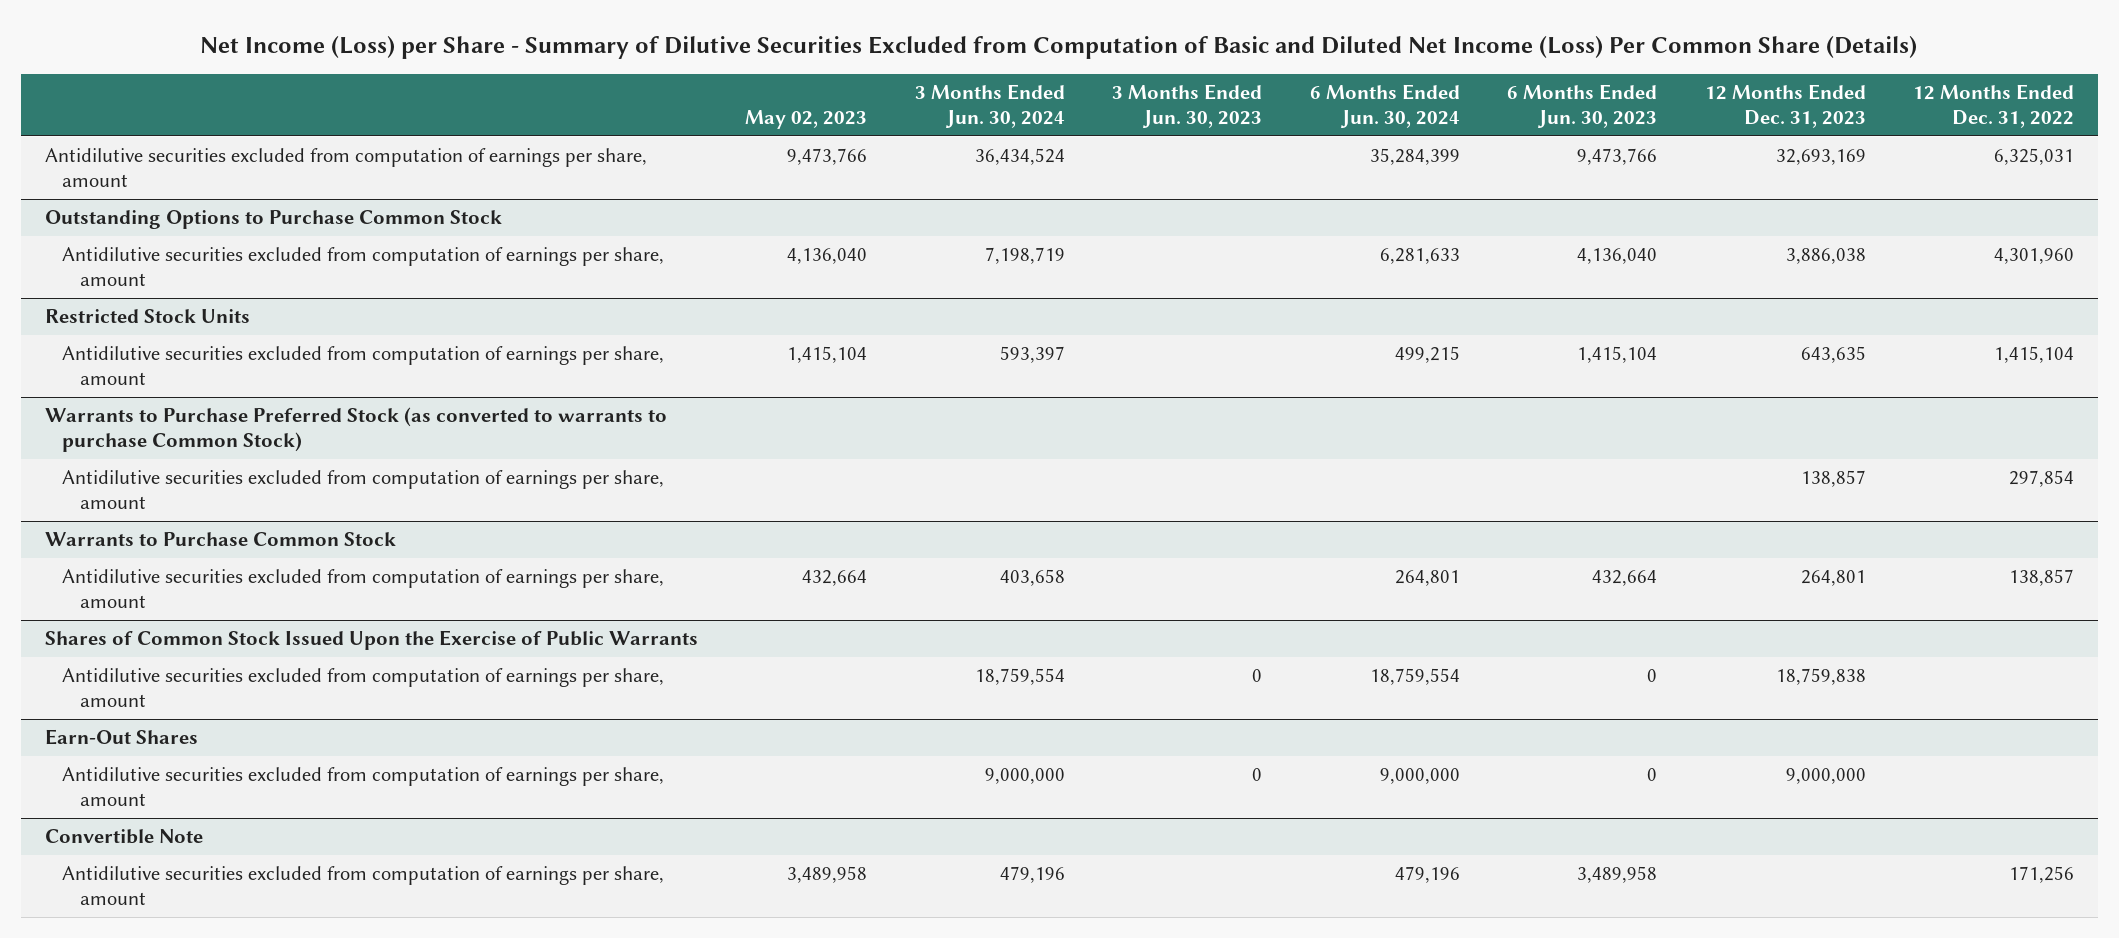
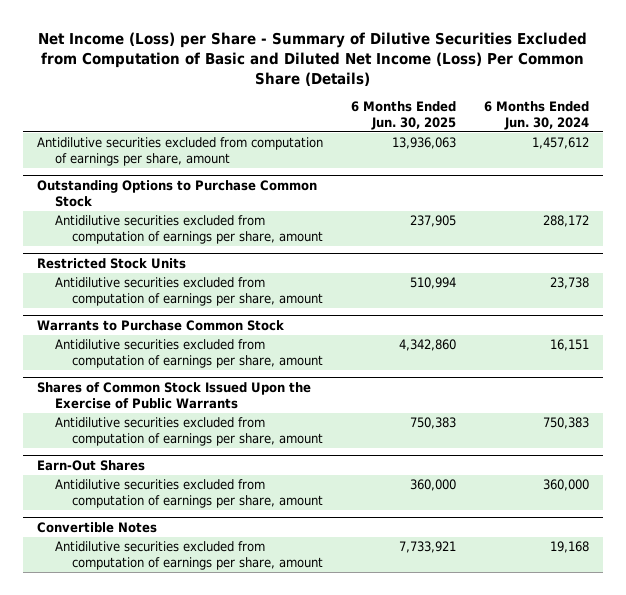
[745,109,868,129] May 02, 2023 -> none
[914,83,1065,128] 3 Months Ended Jun. 30, 2024 -> none
[1112,83,1263,128] 3 Months Ended Jun. 30, 2023 -> none
[1507,83,1658,128] 6 Months Ended Jun. 30, 2023 -> none
[1704,83,1866,128] 12 Months Ended Dec. 31, 2023 -> none
[1913,83,2075,128] 12 Months Ended Dec. 31, 2022 -> none
none -> [351,101,457,130] 6 Months Ended Jun. 30, 2025
[1369,148,1460,166] 35,284,399 -> [531,137,589,150] 1,457,612
[1379,248,1460,265] 6,281,633 -> [542,215,589,228] 288,172
[44,407,667,453] Warrants to Purchase Preferred Stock (as converted to warrants to purchase Common Stock) -> none
[62,470,665,510] Antidilutive securities excluded from computation of earnings per share, amount -> none
[1394,346,1460,364] 499,215 -> [549,277,589,290] 23,738
[1394,570,1460,587] 264,801 -> [549,339,589,352] 16,151
[1369,668,1460,686] 18,759,554 -> [542,417,589,430] 750,383
[1379,768,1460,785] 9,000,000 -> [542,479,589,492] 360,000
[44,829,203,845] Convertible Note -> [37,522,158,534] Convertible Notes
[1394,866,1460,884] 479,196 -> [549,541,589,554] 19,168

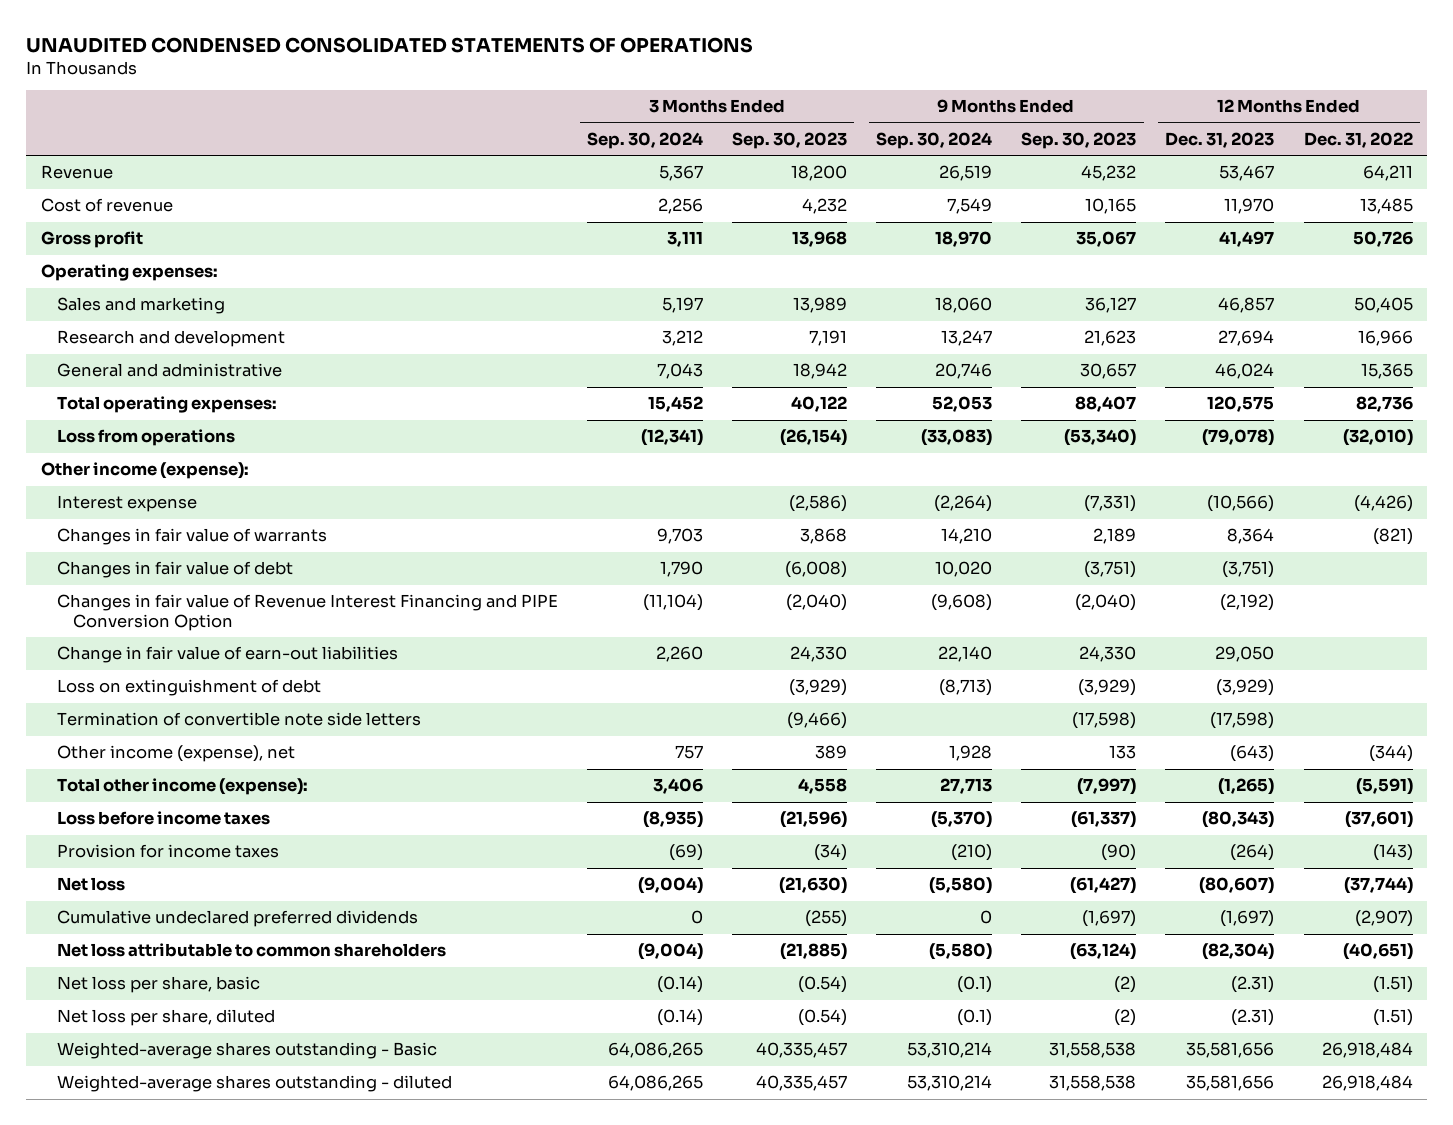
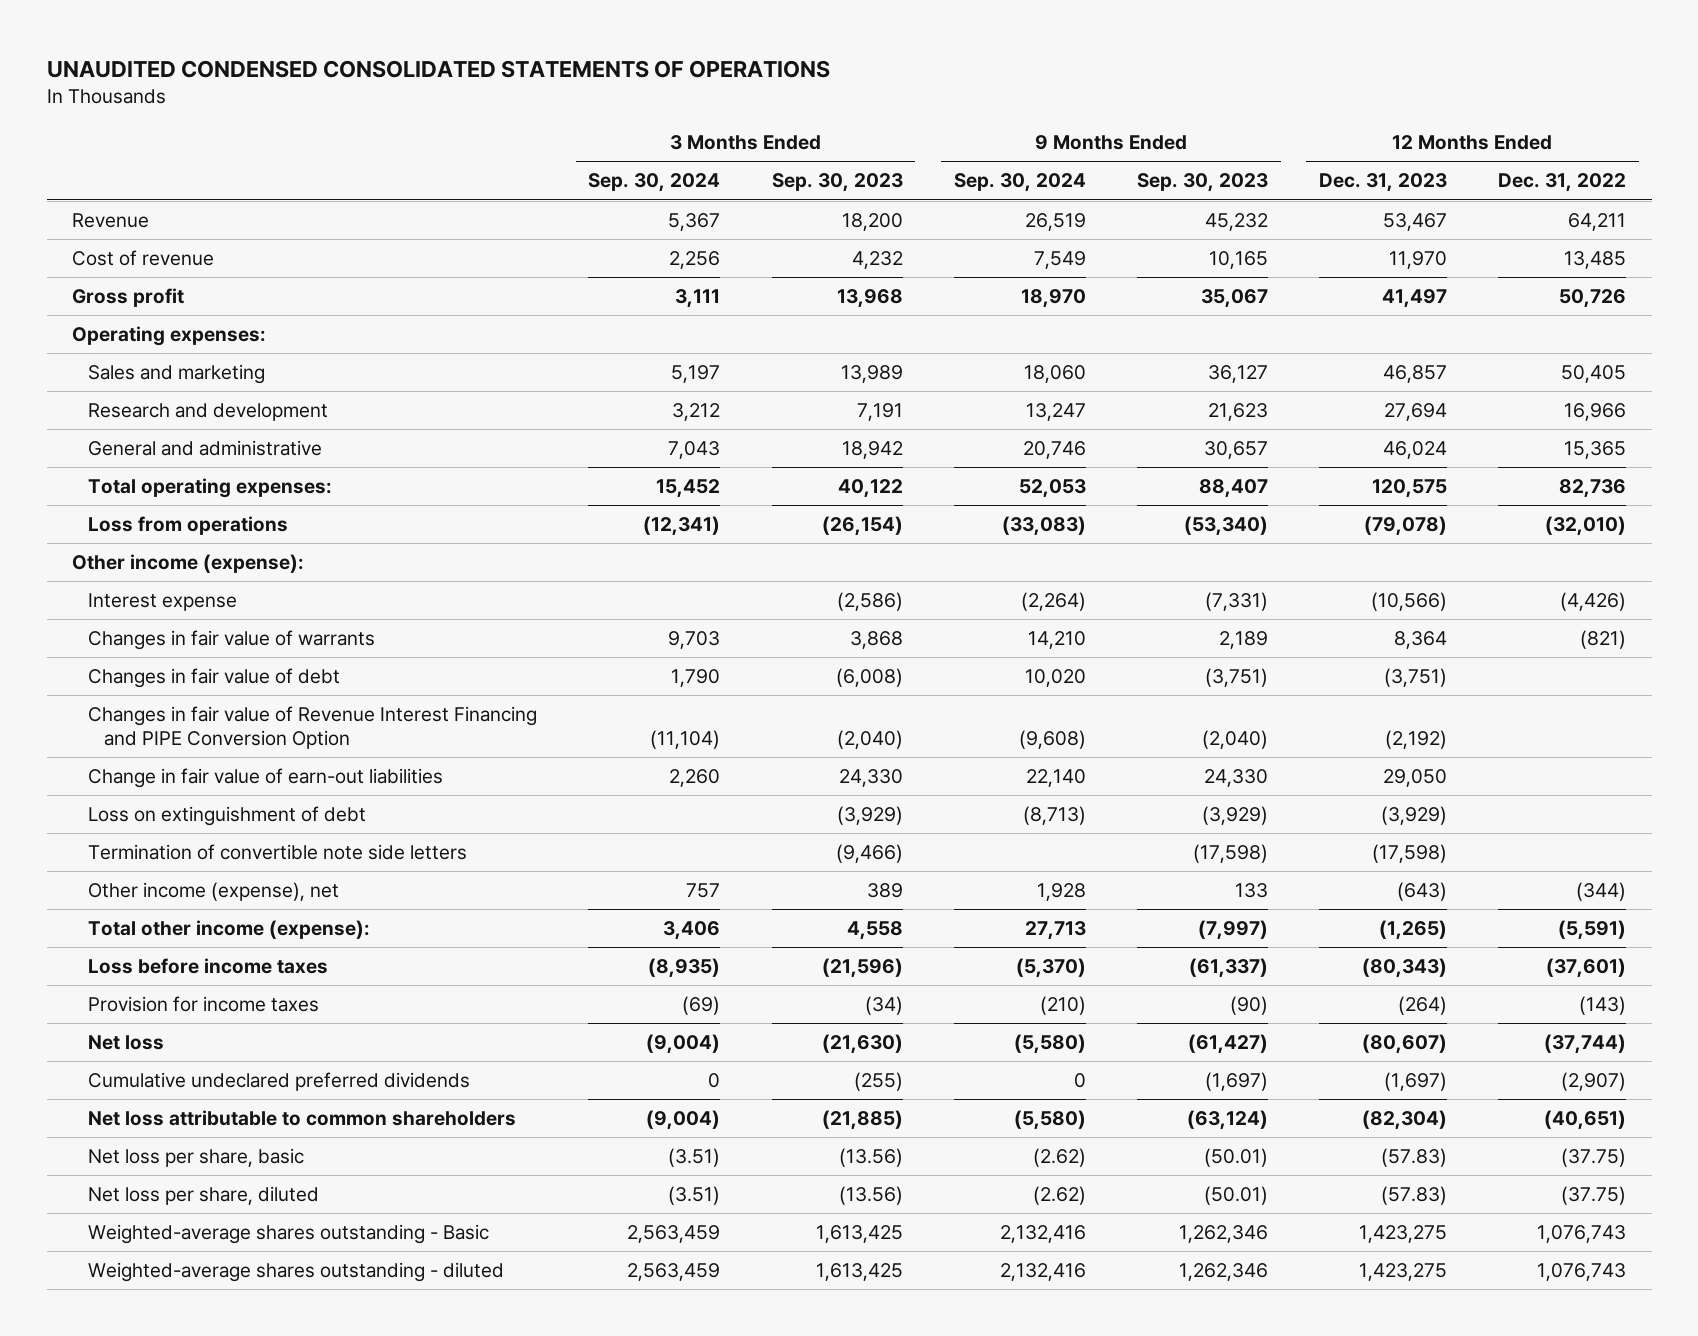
[657,976,704,994] (0.14) -> [668,1148,721,1168] (3.51)
[798,976,848,994] (0.54) -> [838,1148,903,1168] (13.56)
[957,976,993,994] (0.1) -> [1032,1148,1086,1168] (2.62)
[1114,976,1137,994] (2) -> [1203,1148,1268,1168] (50.01)
[1231,976,1275,994] (2.31) -> [1380,1148,1447,1168] (57.83)
[1372,976,1413,994] (1.51) -> [1561,1148,1627,1168] (37.75)
[657,1009,704,1027] (0.14) -> [668,1186,721,1206] (3.51)
[798,1009,848,1027] (0.54) -> [838,1186,903,1206] (13.56)
[957,1009,993,1027] (0.1) -> [1032,1186,1086,1206] (2.62)
[1114,1009,1137,1027] (2) -> [1203,1186,1268,1206] (50.01)
[1231,1009,1275,1027] (2.31) -> [1380,1186,1447,1206] (57.83)
[1372,1009,1413,1027] (1.51) -> [1561,1186,1627,1206] (37.75)
[608,1042,704,1059] 64,086,265 -> [627,1225,721,1244] 2,563,459
[756,1042,848,1059] 40,335,457 -> [815,1225,903,1244] 1,613,425
[907,1042,993,1059] 53,310,214 -> [999,1225,1086,1244] 2,132,416
[1049,1042,1137,1059] 31,558,538 -> [1178,1225,1268,1244] 1,262,346
[1186,1042,1275,1059] 35,581,656 -> [1358,1225,1447,1244] 1,423,275
[1321,1042,1413,1059] 26,918,484 -> [1537,1225,1627,1244] 1,076,743
[608,1075,704,1092] 64,086,265 -> [627,1263,721,1282] 2,563,459
[756,1075,848,1092] 40,335,457 -> [815,1263,903,1282] 1,613,425
[907,1075,993,1092] 53,310,214 -> [999,1263,1086,1282] 2,132,416
[1049,1075,1137,1092] 31,558,538 -> [1178,1263,1268,1282] 1,262,346
[1186,1075,1275,1092] 35,581,656 -> [1358,1263,1447,1282] 1,423,275
[1321,1075,1413,1092] 26,918,484 -> [1537,1263,1627,1282] 1,076,743

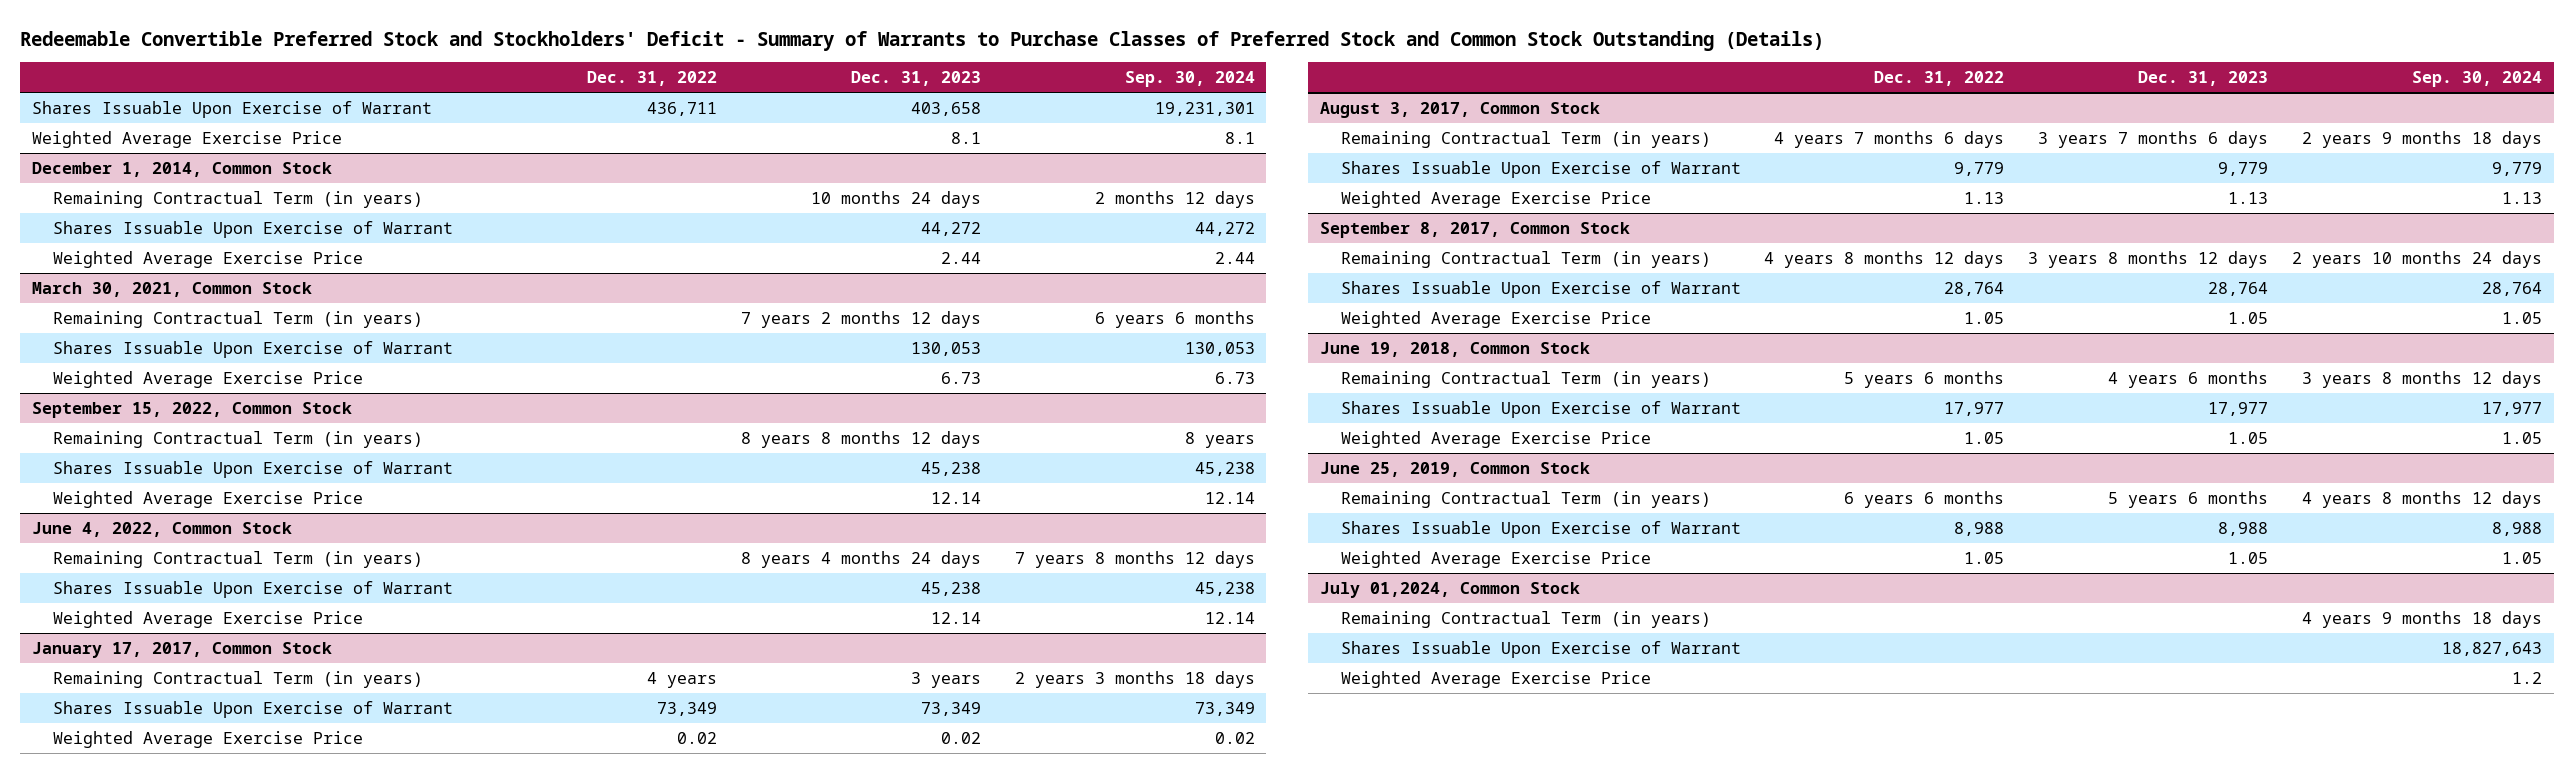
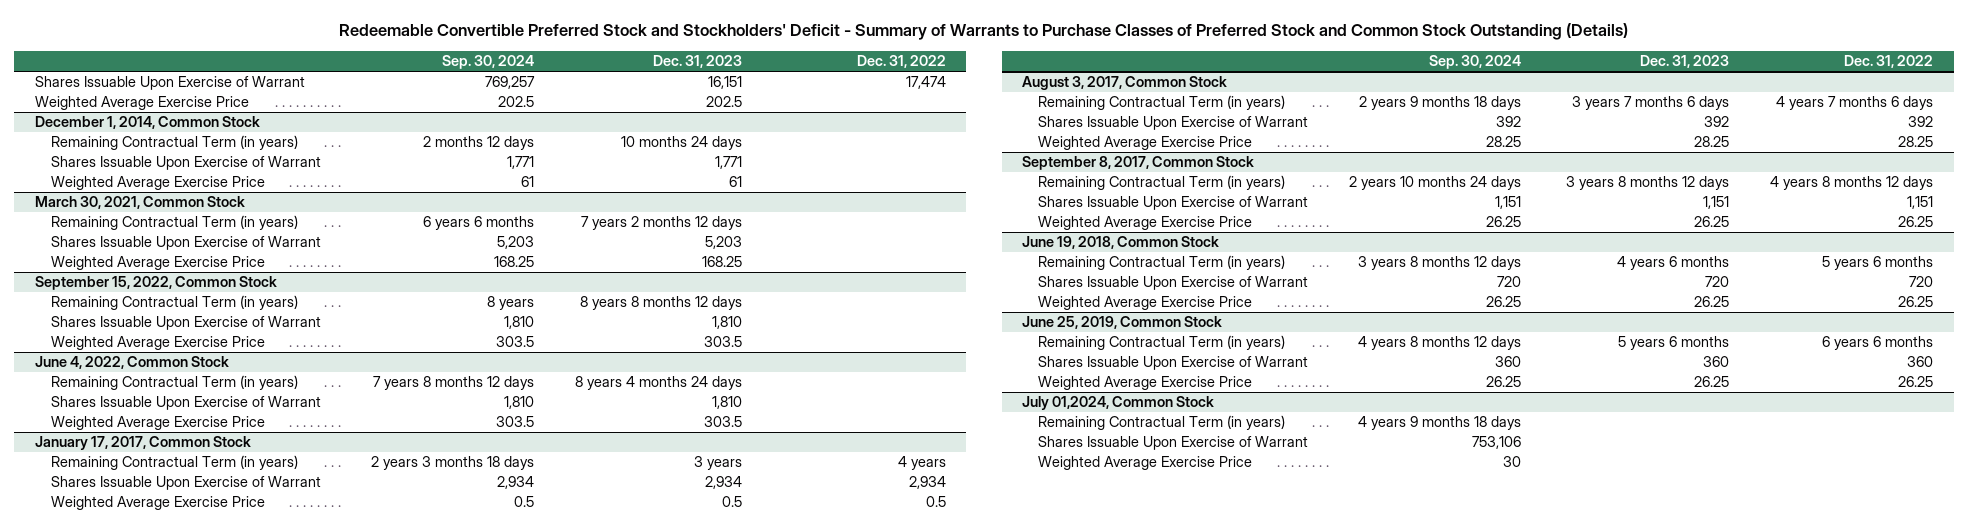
[646,101,717,116] 436,711 -> [905,76,946,90] 17,474
[910,101,981,116] 403,658 -> [707,76,742,90] 16,151
[1154,101,1255,116] 19,231,301 -> [484,76,535,90] 769,257
[950,131,981,144] 8.1 -> [705,96,742,108] 202.5
[1224,131,1255,144] 8.1 -> [497,96,534,108] 202.5
[920,221,981,236] 44,272 -> [714,156,742,170] 1,771
[1194,221,1255,236] 44,272 -> [506,156,534,170] 1,771
[940,251,981,264] 2.44 -> [728,176,742,188] 61
[1214,251,1255,264] 2.44 -> [520,176,534,188] 61
[910,341,981,356] 130,053 -> [704,236,742,250] 5,203
[1184,341,1255,356] 130,053 -> [496,236,534,250] 5,203
[940,371,981,384] 6.73 -> [701,256,742,268] 168.25
[1214,371,1255,384] 6.73 -> [493,256,534,268] 168.25
[920,461,981,476] 45,238 -> [711,316,742,330] 1,810
[1194,461,1255,476] 45,238 -> [503,316,534,330] 1,810
[930,491,981,504] 12.14 -> [703,336,742,348] 303.5
[1204,491,1255,504] 12.14 -> [495,336,534,348] 303.5
[920,581,981,596] 45,238 -> [711,396,742,410] 1,810
[1194,581,1255,596] 45,238 -> [503,396,534,410] 1,810
[930,611,981,624] 12.14 -> [703,416,742,428] 303.5
[1204,611,1255,624] 12.14 -> [495,416,534,428] 303.5
[656,701,717,716] 73,349 -> [908,476,946,490] 2,934
[920,701,981,716] 73,349 -> [704,476,742,490] 2,934
[1194,701,1255,716] 73,349 -> [496,476,534,490] 2,934
[676,731,717,744] 0.02 -> [925,496,946,508] 0.5
[940,731,981,744] 0.02 -> [721,496,742,508] 0.5
[1214,731,1255,744] 0.02 -> [513,496,534,508] 0.5
[1954,161,2005,176] 9,779 -> [1908,116,1934,128] 392
[2218,161,2269,176] 9,779 -> [1704,116,1730,128] 392
[2491,161,2542,176] 9,779 -> [1496,116,1522,128] 392
[1964,191,2005,204] 1.13 -> [1898,136,1934,148] 28.25
[2228,191,2269,204] 1.13 -> [1694,136,1730,148] 28.25
[2501,191,2542,204] 1.13 -> [1486,136,1522,148] 28.25
[1944,281,2005,296] 28,764 -> [1907,196,1934,210] 1,151
[2208,281,2269,296] 28,764 -> [1703,196,1730,210] 1,151
[2481,281,2542,296] 28,764 -> [1495,196,1522,210] 1,151
[1964,311,2005,324] 1.05 -> [1898,216,1934,228] 26.25
[2228,311,2269,324] 1.05 -> [1694,216,1730,228] 26.25
[2501,311,2542,324] 1.05 -> [1486,216,1522,228] 26.25
[1944,401,2005,416] 17,977 -> [1909,276,1934,288] 720
[2208,401,2269,416] 17,977 -> [1705,276,1730,288] 720
[2481,401,2542,416] 17,977 -> [1497,276,1522,288] 720
[1964,431,2005,444] 1.05 -> [1898,296,1934,308] 26.25
[2228,431,2269,444] 1.05 -> [1694,296,1730,308] 26.25
[2501,431,2542,444] 1.05 -> [1486,296,1522,308] 26.25
[1954,521,2005,536] 8,988 -> [1907,356,1934,368] 360
[2218,521,2269,536] 8,988 -> [1703,356,1730,368] 360
[2491,521,2542,536] 8,988 -> [1495,356,1522,368] 360
[1964,551,2005,564] 1.05 -> [1898,376,1934,388] 26.25
[2228,551,2269,564] 1.05 -> [1694,376,1730,388] 26.25
[2501,551,2542,564] 1.05 -> [1486,376,1522,388] 26.25
[2441,641,2542,656] 18,827,643 -> [1472,436,1522,450] 753,106
[2511,671,2542,684] 1.2 -> [1503,456,1522,468] 30

